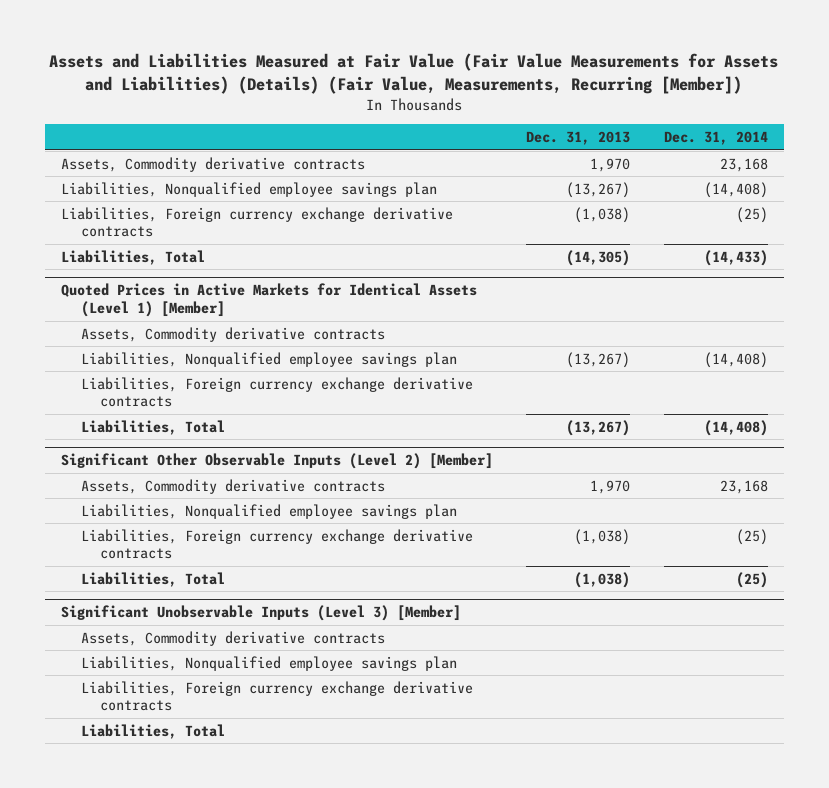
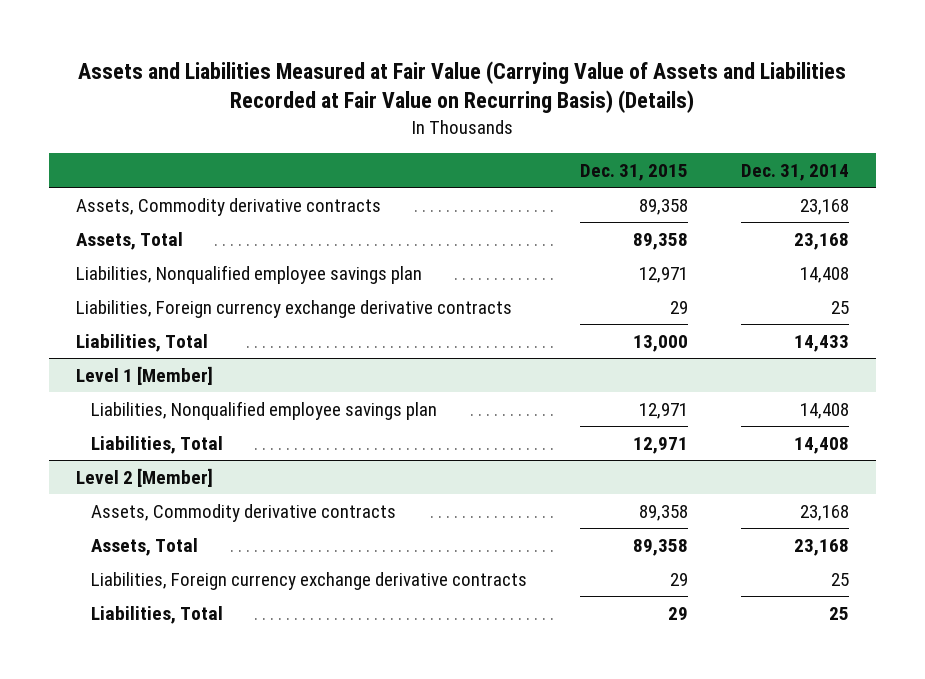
[49,53,779,95] Assets and Liabilities Measured at Fair Value (Fair Value Measurements for Assets and Liabilities) (Details) (Fair Value, Measurements, Recurring [Member]) -> [78,60,847,114] Assets and Liabilities Measured at Fair Value (Carrying Value of Assets and Liabilities Recorded at Fair Value on Recurring Basis) (Details)
[526,131,631,146] Dec. 31, 2013 -> none
none -> [580,164,689,182] Dec. 31, 2015
[80,326,385,342] Assets, Commodity derivative contracts -> none
[80,376,473,408] Liabilities, Foreign currency exchange derivative contracts -> none
none -> [75,231,183,250] Assets, Total
[703,181,768,198] (14,408) -> [800,266,850,283] 14,408
[735,206,768,223] (25) -> [831,300,850,314] 25
[703,249,768,266] (14,433) -> [794,334,850,352] 14,433
[61,283,478,317] Quoted Prices in Active Markets for Identical Assets (Level 1) [Member] -> [75,365,213,385] Level 1 [Member]
[703,351,768,368] (14,408) -> [800,402,850,419] 14,408
[703,419,768,436] (14,408) -> [794,436,850,454] 14,408
[61,453,494,470] Significant Other Observable Inputs (Level 2) [Member] -> [75,467,213,487] Level 2 [Member]
[80,503,457,519] Liabilities, Nonqualified employee savings plan -> none
[61,605,462,622] Significant Unobservable Inputs (Level 3) [Member] -> none
[80,630,385,646] Assets, Commodity derivative contracts -> none
[80,655,457,671] Liabilities, Nonqualified employee savings plan -> none
[80,680,473,712] Liabilities, Foreign currency exchange derivative contracts -> none
[80,723,225,739] Liabilities, Total -> none
none -> [91,537,199,556] Assets, Total
[735,528,768,545] (25) -> [831,572,850,586] 25
[735,571,768,588] (25) -> [829,606,850,620] 25

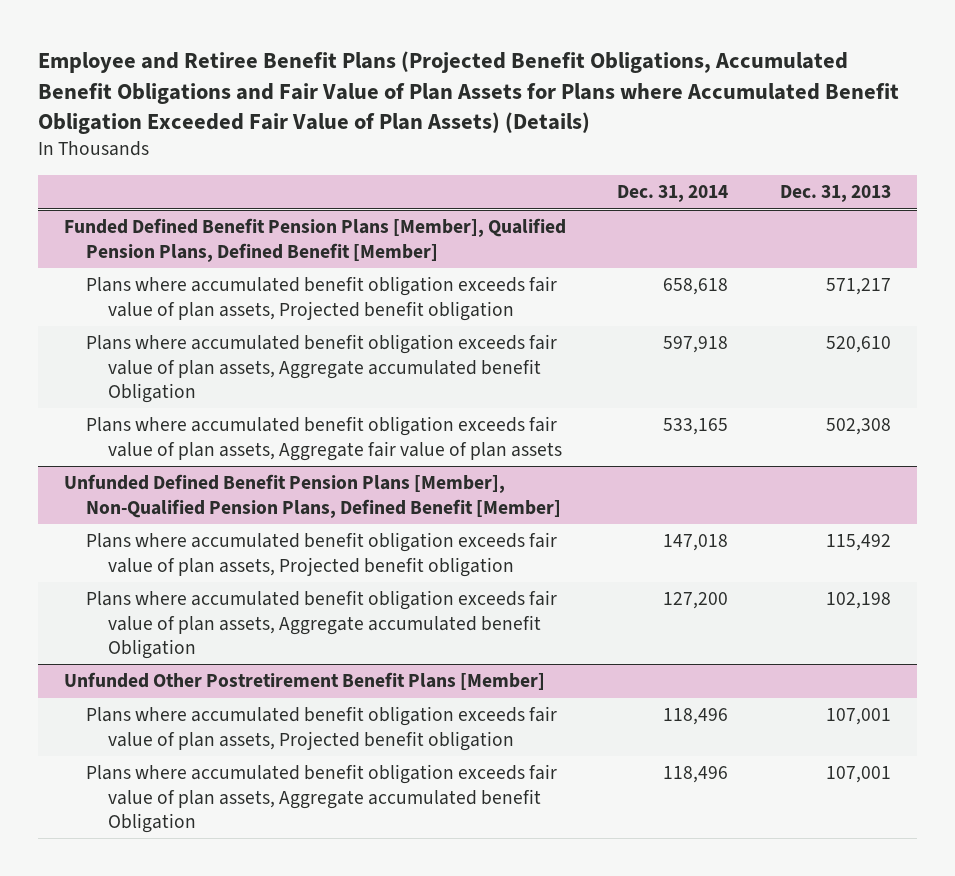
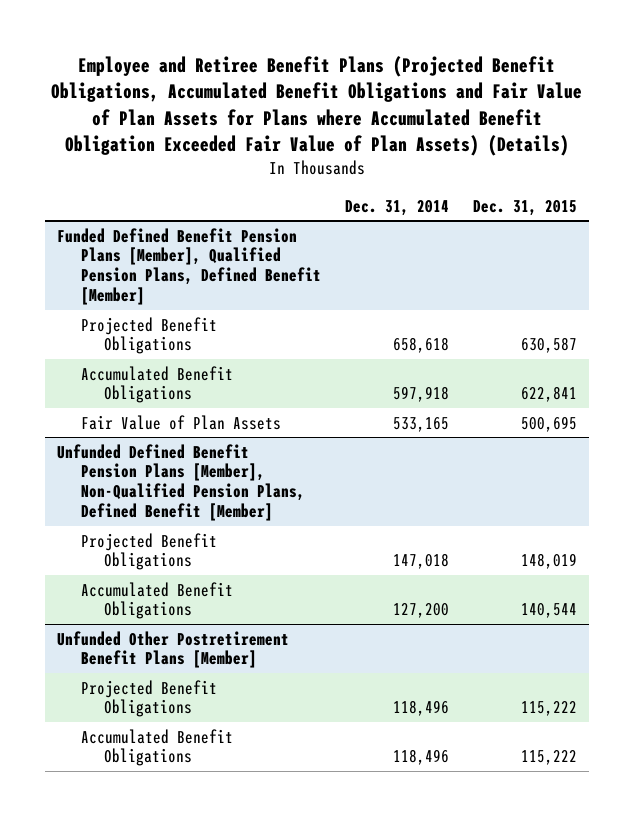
[779,185,891,203] Dec. 31, 2013 -> none
none -> [472,199,577,216] Dec. 31, 2015
[85,276,557,321] Plans where accumulated benefit obligation exceeds fair value of plan assets, Projected benefit obligation -> [80,316,217,355] Projected Benefit Obligations
[85,334,557,403] Plans where accumulated benefit obligation exceeds fair value of plan assets, Aggregate accumulated benefit Obligation -> [80,365,233,404] Accumulated Benefit Obligations
[85,416,562,461] Plans where accumulated benefit obligation exceeds fair value of plan assets, Aggregate fair value of plan assets -> [80,414,281,430] Fair Value of Plan Assets
[85,532,557,577] Plans where accumulated benefit obligation exceeds fair value of plan assets, Projected benefit obligation -> [80,532,217,571] Projected Benefit Obligations
[85,590,557,659] Plans where accumulated benefit obligation exceeds fair value of plan assets, Aggregate accumulated benefit Obligation -> [80,581,233,620] Accumulated Benefit Obligations
[85,706,557,751] Plans where accumulated benefit obligation exceeds fair value of plan assets, Projected benefit obligation -> [80,679,217,718] Projected Benefit Obligations
[85,764,557,833] Plans where accumulated benefit obligation exceeds fair value of plan assets, Aggregate accumulated benefit Obligation -> [80,728,233,767] Accumulated Benefit Obligations

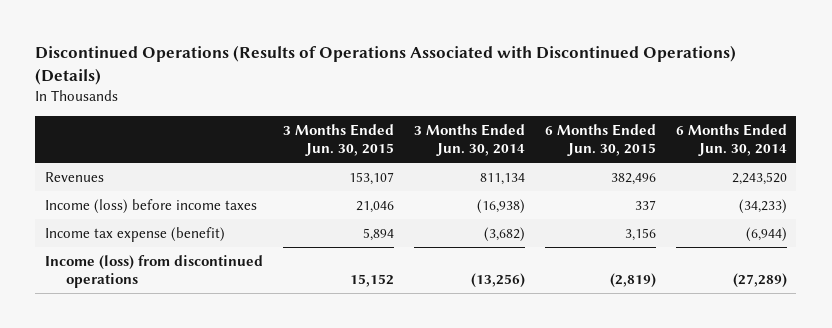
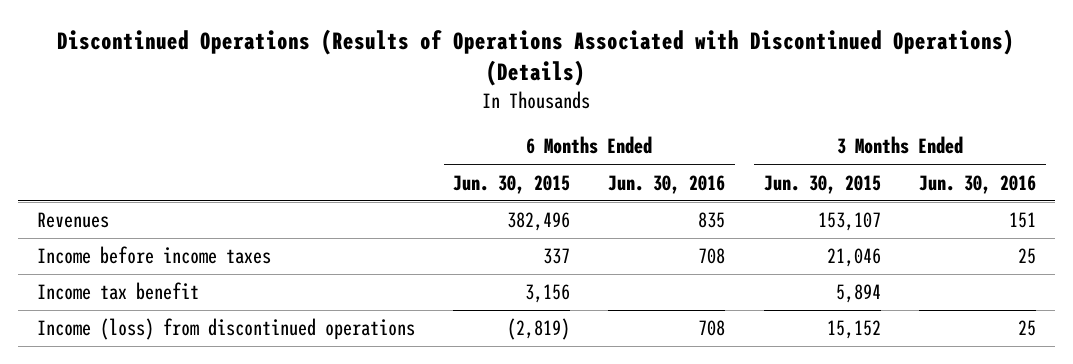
[413,123,525,156] 3 Months Ended Jun. 30, 2014 -> none
[675,123,787,156] 6 Months Ended Jun. 30, 2014 -> none
none -> [608,174,726,194] Jun. 30, 2016
none -> [919,174,1037,194] Jun. 30, 2016
[45,199,258,215] Income (loss) before income taxes -> [36,246,271,265] Income before income taxes
[45,227,226,243] Income tax expense (benefit) -> [36,282,199,301] Income tax benefit

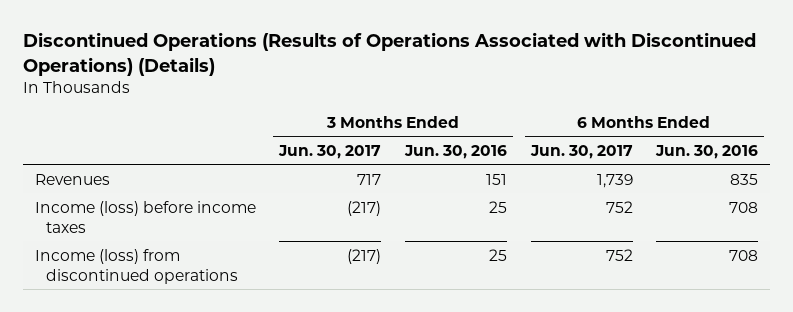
[453,174,571,194] Jun. 30, 2015 -> none
[763,174,881,194] Jun. 30, 2015 -> none
none -> [278,144,382,159] Jun. 30, 2017
none -> [529,144,633,159] Jun. 30, 2017
[36,282,199,301] Income tax benefit -> none
[36,246,271,265] Income before income taxes -> [34,200,256,233] Income (loss) before income taxes

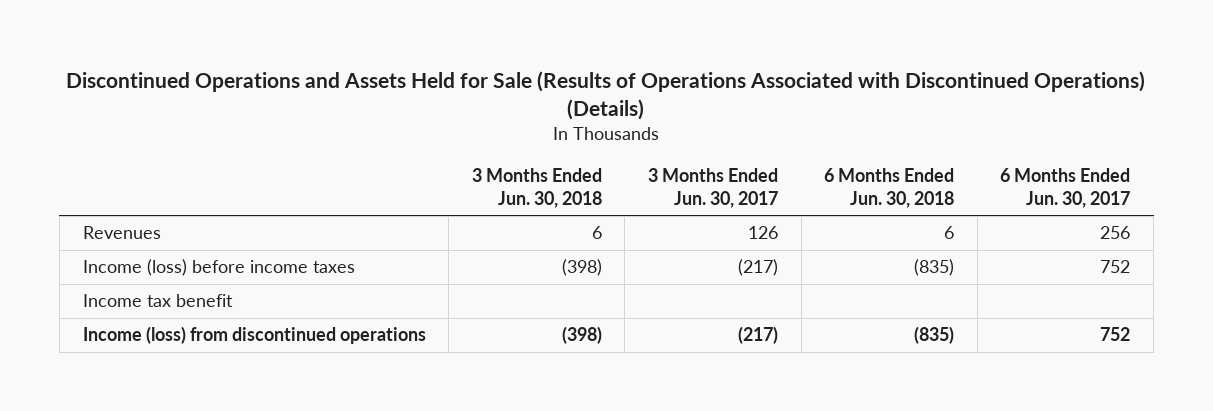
[22,32,756,76] Discontinued Operations (Results of Operations Associated with Discontinued Operations) (Details) -> [66,70,1146,120] Discontinued Operations and Assets Held for Sale (Results of Operations Associated with Discontinued Operations) (Details)
[403,144,507,159] Jun. 30, 2016 -> none
[655,144,759,159] Jun. 30, 2016 -> none
none -> [471,167,602,208] 3 Months Ended Jun. 30, 2018
none -> [824,167,955,208] 6 Months Ended Jun. 30, 2018
[357,173,382,185] 717 -> [747,226,778,240] 126
[596,173,633,188] 1,739 -> [1100,226,1131,240] 256
none -> [82,294,233,308] Income tax benefit

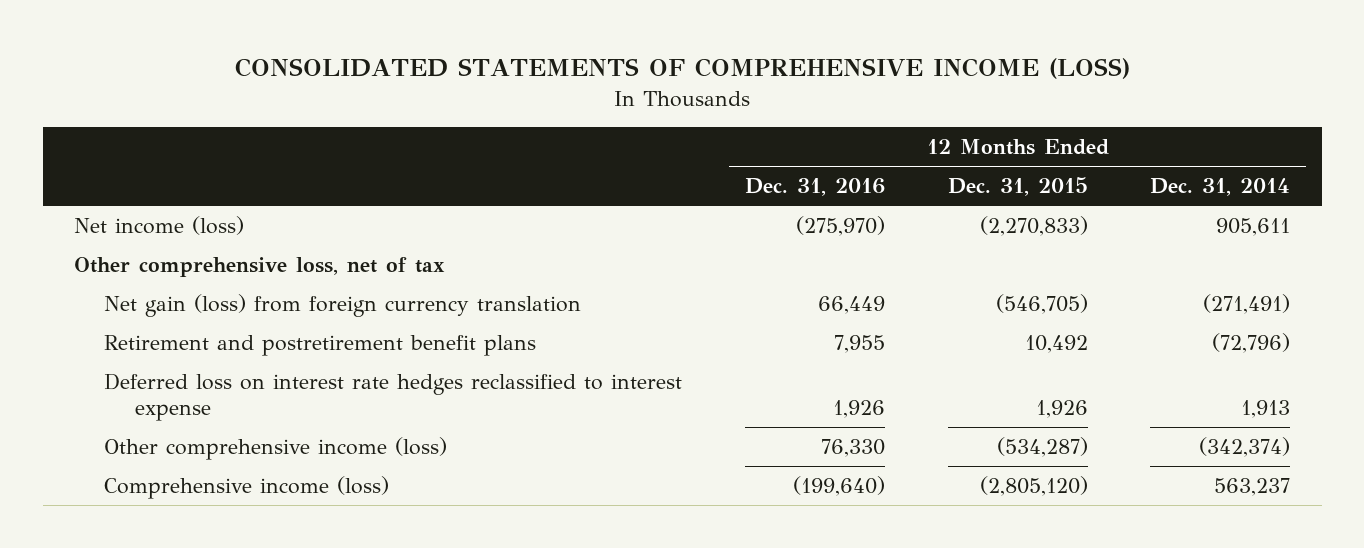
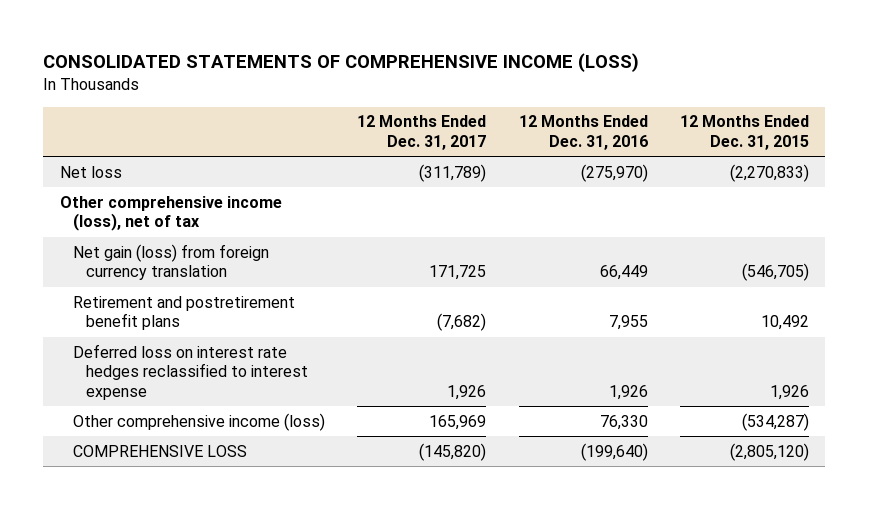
[1150,178,1291,197] Dec. 31, 2014 -> none
none -> [357,115,487,150] 12 Months Ended Dec. 31, 2017
[74,215,245,235] Net income (loss) -> [59,165,122,178] Net loss
[74,256,446,277] Other comprehensive loss, net of tax -> [59,195,282,232] Other comprehensive income (loss), net of tax
[104,475,390,499] Comprehensive income (loss) -> [72,444,247,457] COMPREHENSIVE LOSS

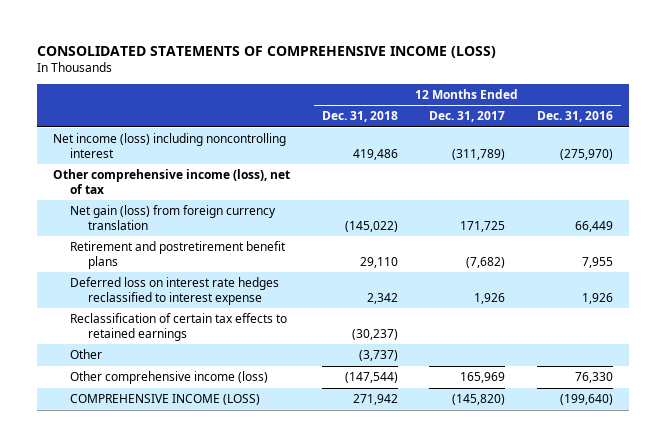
[680,115,810,150] 12 Months Ended Dec. 31, 2015 -> none
none -> [321,111,398,123] Dec. 31, 2018
[59,165,122,178] Net loss -> [52,133,286,158] Net income (loss) including noncontrolling interest
none -> [70,313,288,341] Reclassification of certain tax effects to retained earnings
none -> [70,349,103,360] Other
[72,444,247,457] COMPREHENSIVE LOSS -> [70,394,261,406] COMPREHENSIVE INCOME (LOSS)

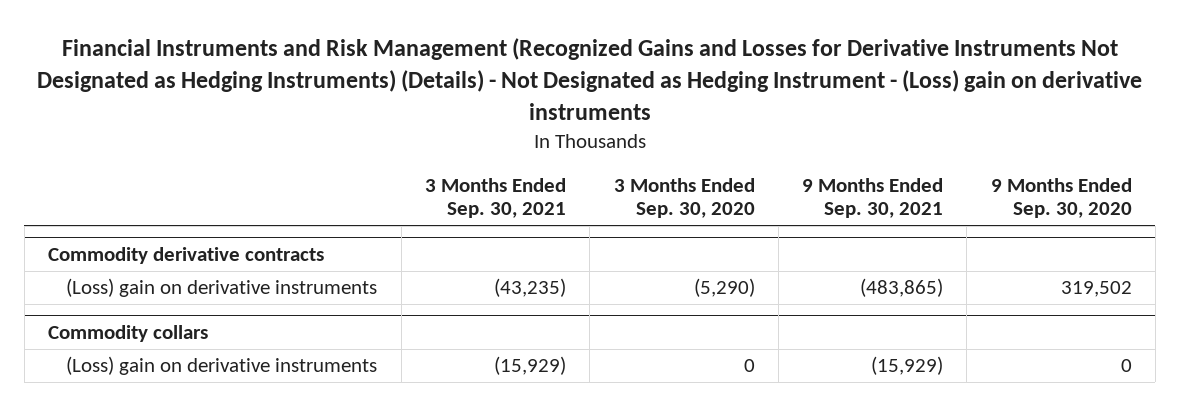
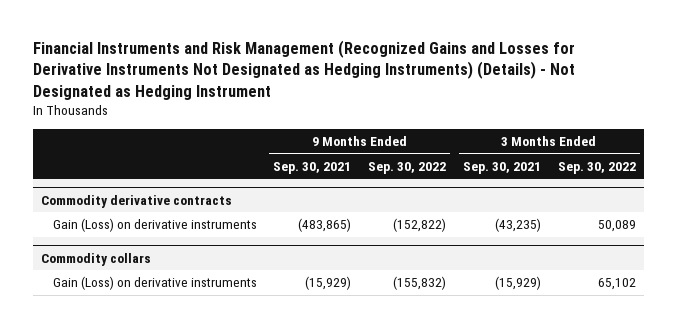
[36,38,1142,120] Financial Instruments and Risk Management (Recognized Gains and Losses for Derivative Instruments Not Designated as Hedging Instruments) (Details) - Not Designated as Hedging Instrument - (Loss) gain on derivative instruments -> [32,40,575,100] Financial Instruments and Risk Management (Recognized Gains and Losses for Derivative Instruments Not Designated as Hedging Instruments) (Details) - Not Designated as Hedging Instrument
[613,177,755,219] 3 Months Ended Sep. 30, 2020 -> none
[990,177,1132,219] 9 Months Ended Sep. 30, 2020 -> none
none -> [368,161,447,174] Sep. 30, 2022
none -> [557,161,636,174] Sep. 30, 2022
[66,278,378,298] (Loss) gain on derivative instruments -> [52,218,257,233] Gain (Loss) on derivative instruments
[66,356,378,376] (Loss) gain on derivative instruments -> [52,276,257,291] Gain (Loss) on derivative instruments

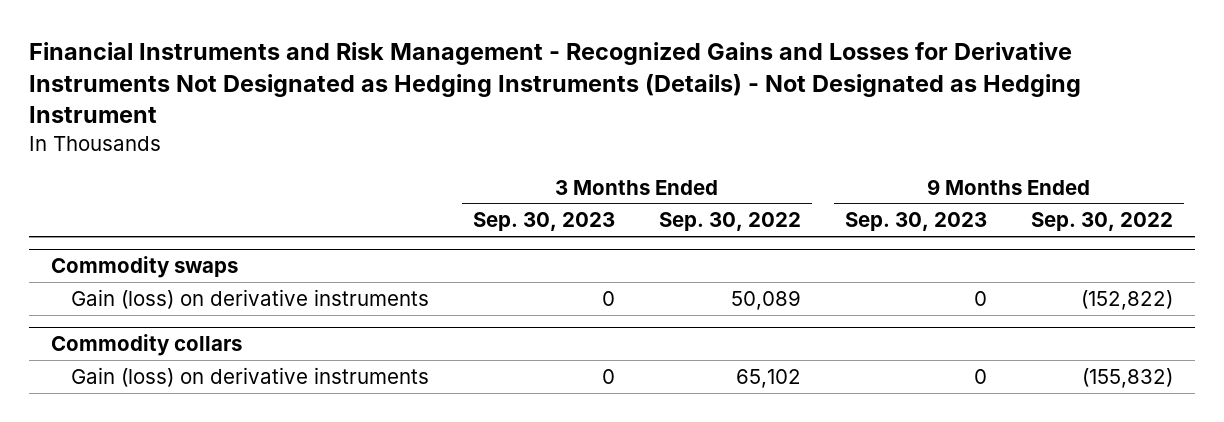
[32,40,575,100] Financial Instruments and Risk Management (Recognized Gains and Losses for Derivative Instruments Not Designated as Hedging Instruments) (Details) - Not Designated as Hedging Instrument -> [28,42,1081,124] Financial Instruments and Risk Management - Recognized Gains and Losses for Derivative Instruments Not Designated as Hedging Instruments (Details) - Not Designated as Hedging Instrument
[273,161,352,174] Sep. 30, 2021 -> none
[462,161,541,174] Sep. 30, 2021 -> none
none -> [473,212,616,232] Sep. 30, 2023
none -> [845,212,988,232] Sep. 30, 2023
[41,194,233,208] Commodity derivative contracts -> [50,255,238,278] Commodity swaps
[52,218,257,233] Gain (Loss) on derivative instruments -> [71,288,430,309] Gain (loss) on derivative instruments
[52,276,257,291] Gain (Loss) on derivative instruments -> [71,366,430,387] Gain (loss) on derivative instruments

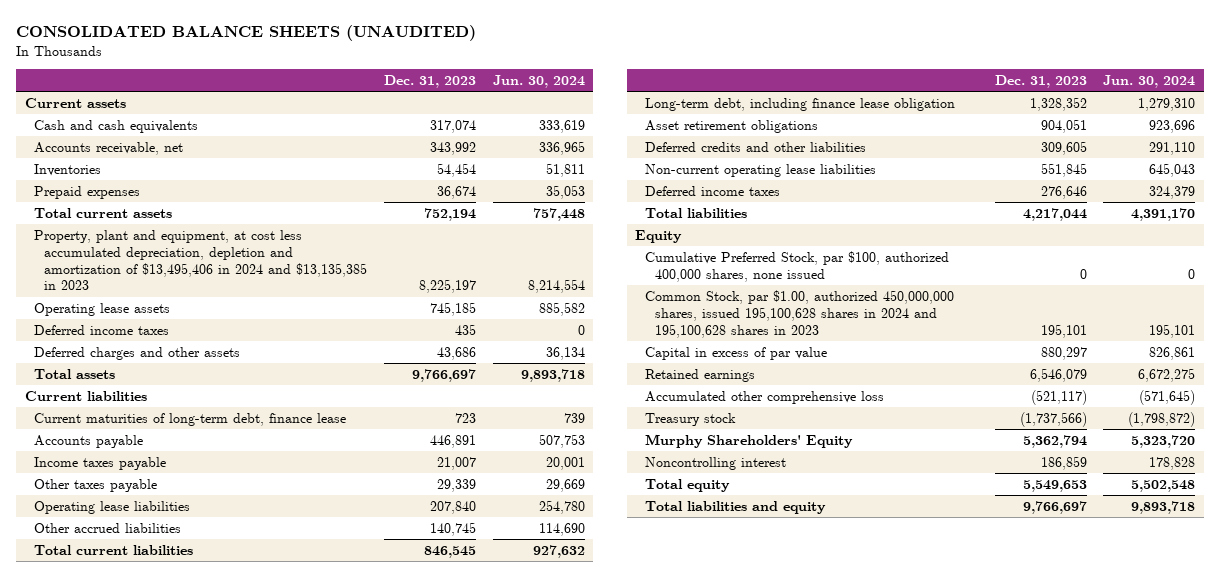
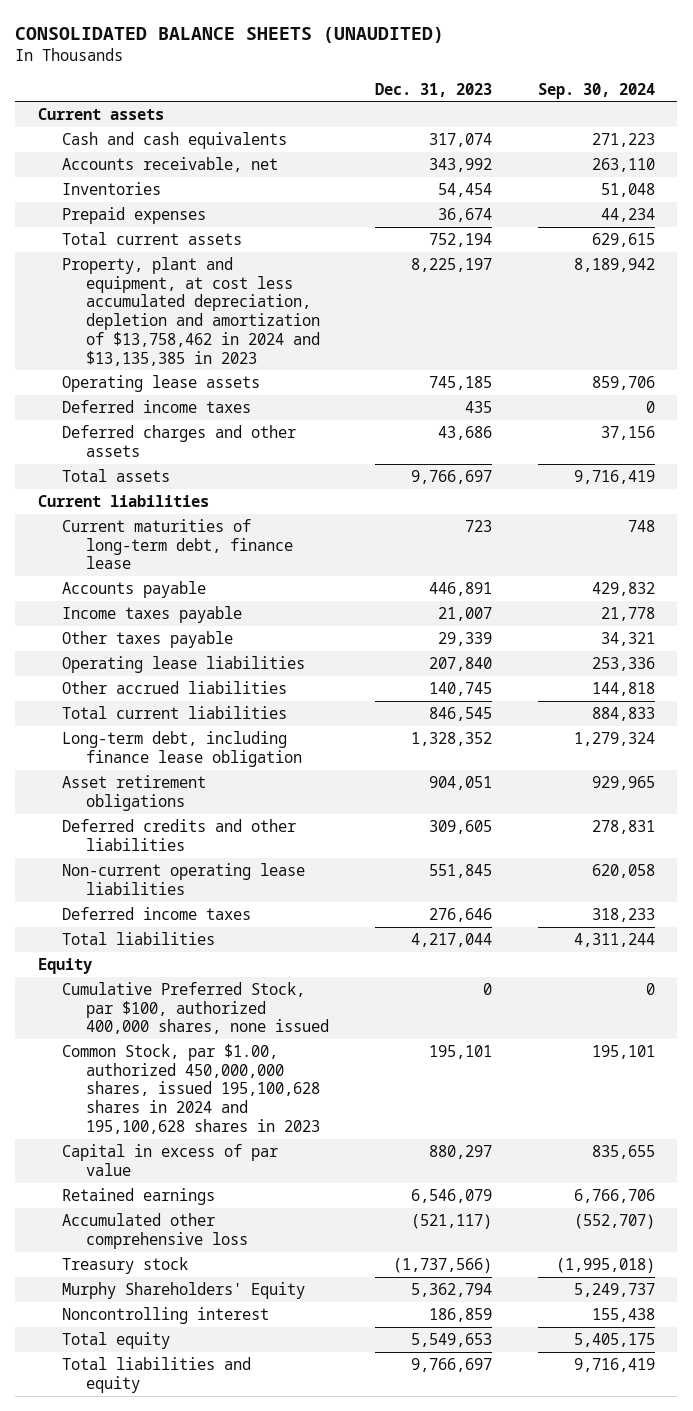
[492,74,585,88] Jun. 30, 2024 -> none
none -> [537,82,655,99] Sep. 30, 2024
[34,229,368,291] Property, plant and equipment, at cost less accumulated depreciation, depletion and amortization of $13,495,406 in 2024 and $13,135,385 in 2023 -> [62,257,321,366] Property, plant and equipment, at cost less accumulated depreciation, depletion and amortization of $13,758,462 in 2024 and $13,135,385 in 2023

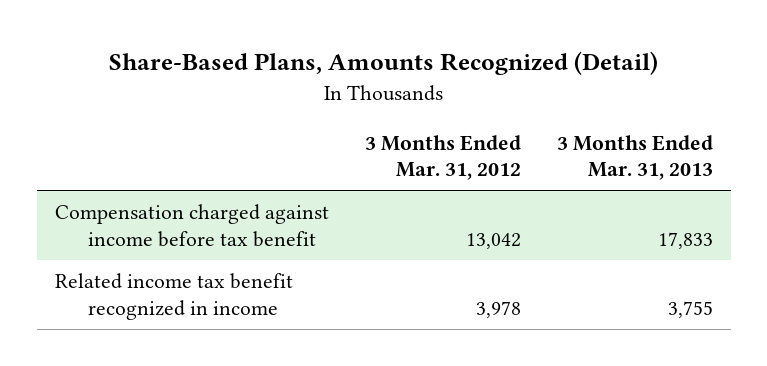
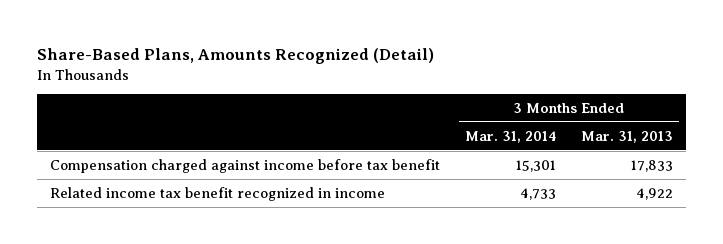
[364,134,521,181] 3 Months Ended Mar. 31, 2012 -> none
none -> [464,130,556,143] Mar. 31, 2014
[667,300,713,318] 3,755 -> [636,187,674,200] 4,922

